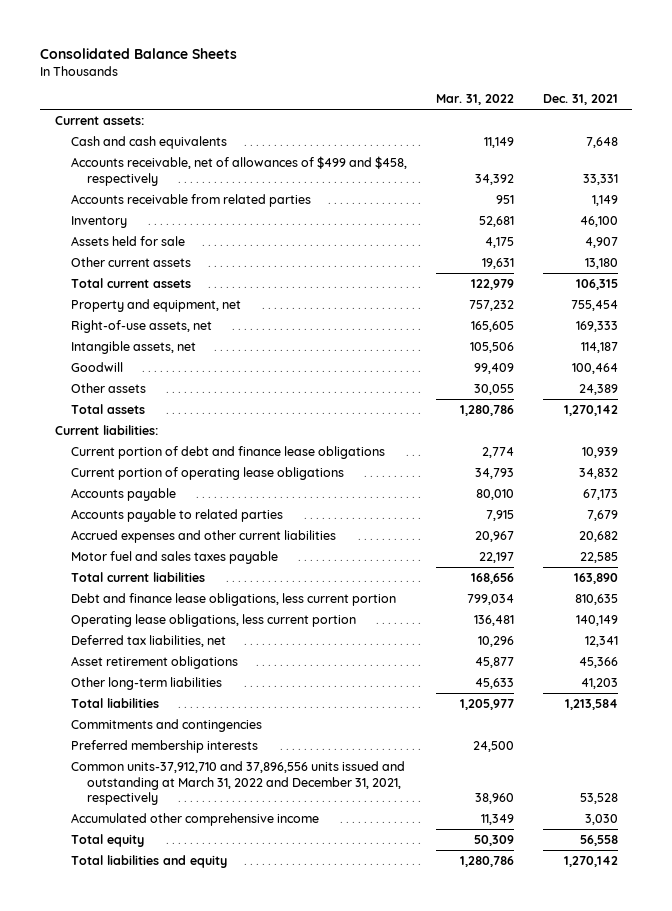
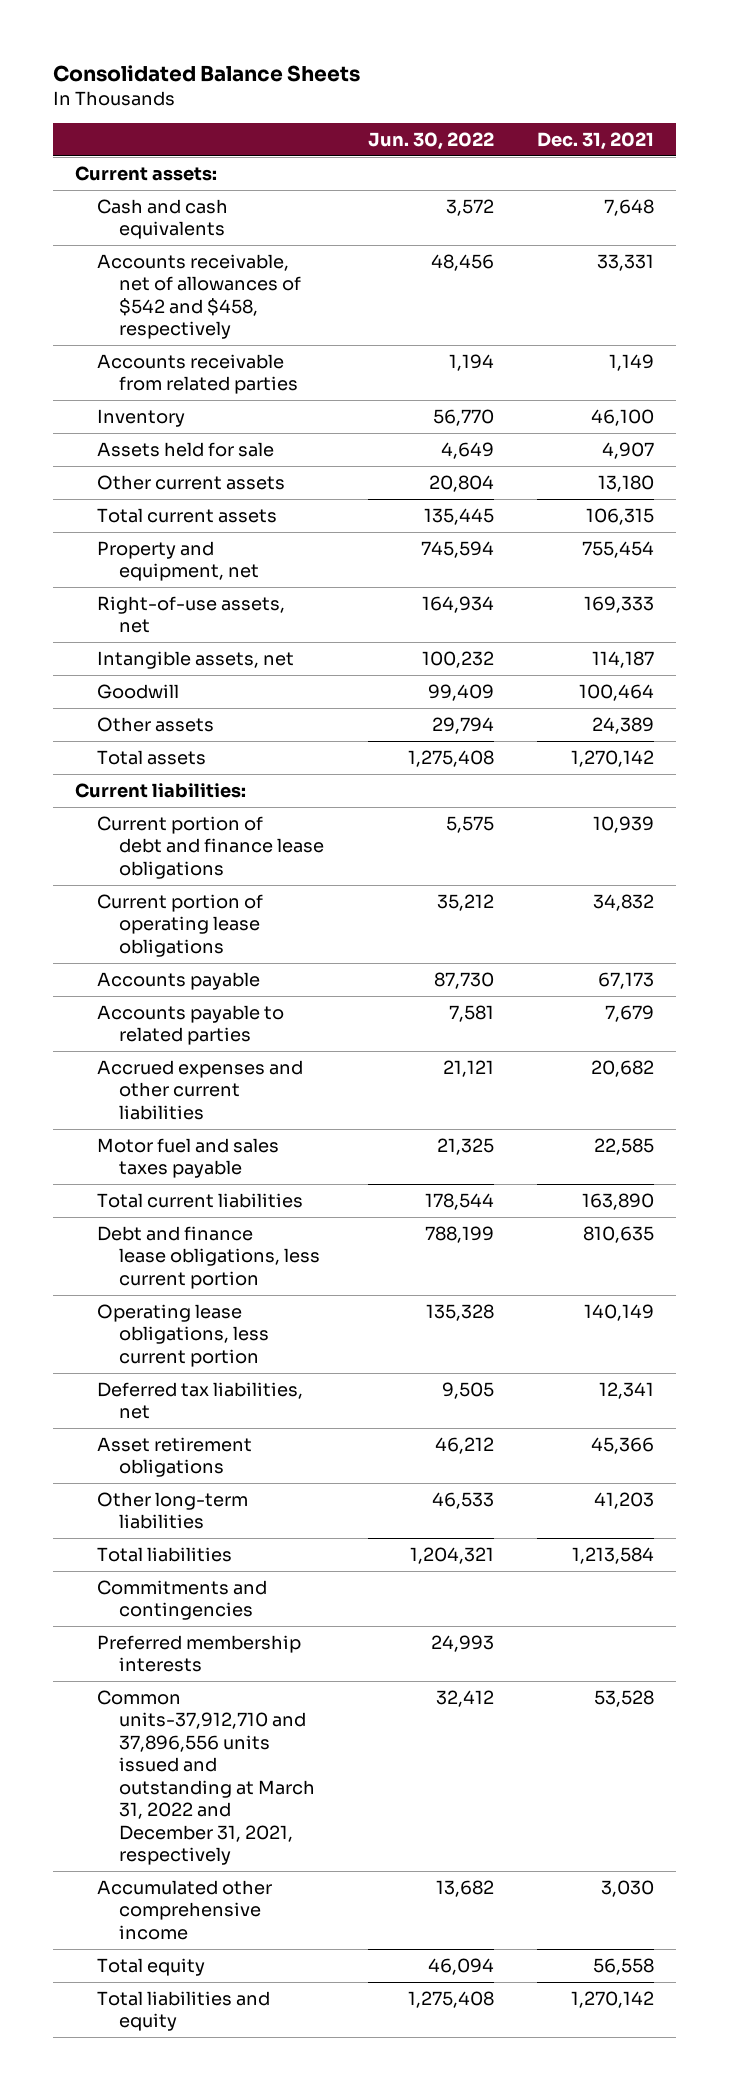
[435,94,514,106] Mar. 31, 2022 -> none
none -> [367,131,494,150] Jun. 30, 2022
[70,156,407,186] Accounts receivable, net of allowances of $499 and $458, respectively -> [96,253,302,340] Accounts receivable, net of allowances of $542 and $458, respectively

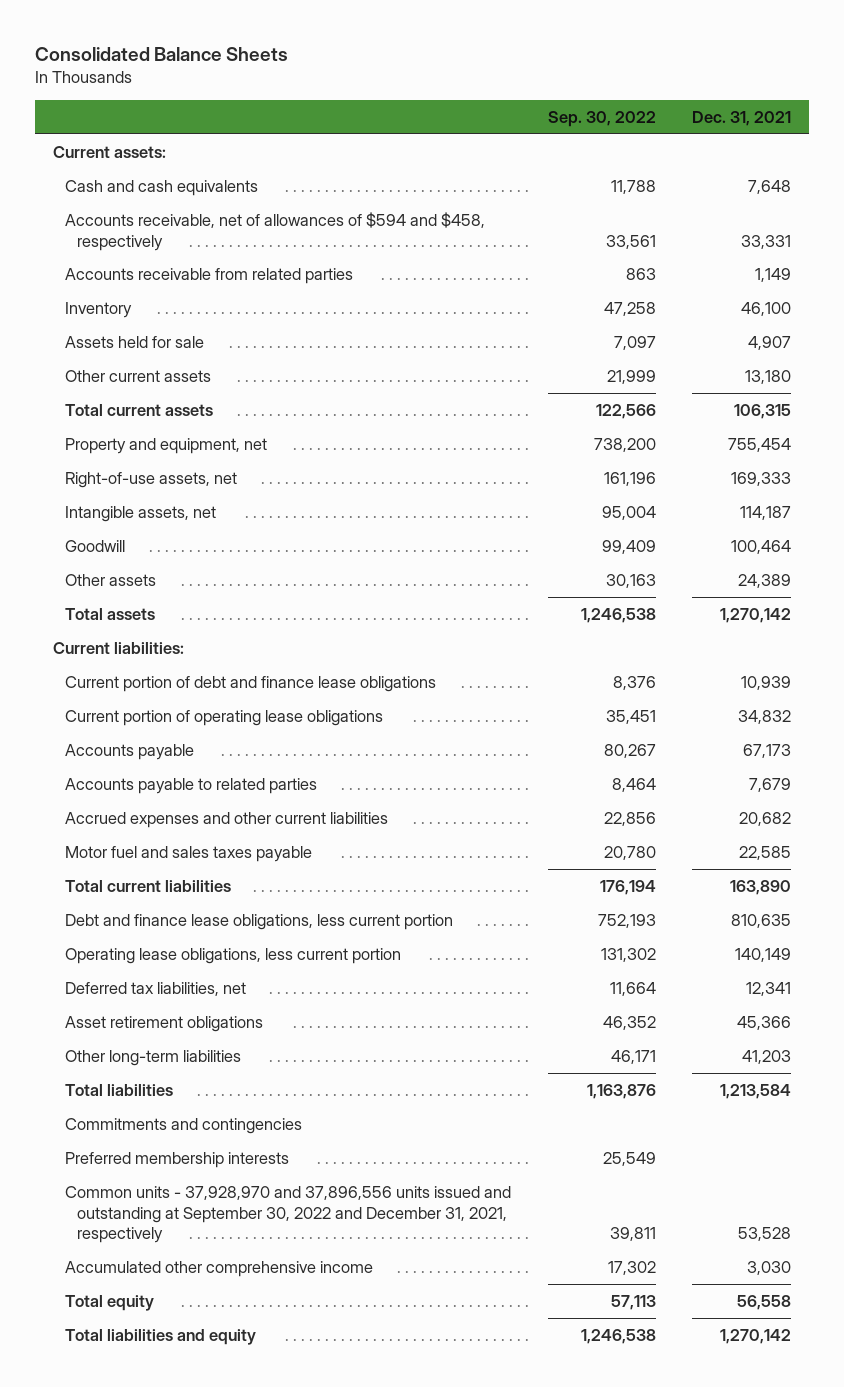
[367,131,494,150] Jun. 30, 2022 -> none
none -> [547,110,656,127] Sep. 30, 2022
[96,253,302,340] Accounts receivable, net of allowances of $542 and $458, respectively -> [65,212,486,251] Accounts receivable, net of allowances of $594 and $458, respectively
[96,1689,316,1866] Common units-37,912,710 and 37,896,556 units issued and outstanding at March 31, 2022 and December 31, 2021, respectively -> [65,1186,512,1244] Common units - 37,928,970 and 37,896,556 units issued and outstanding at September 30, 2022 and December 31, 2021, respectively

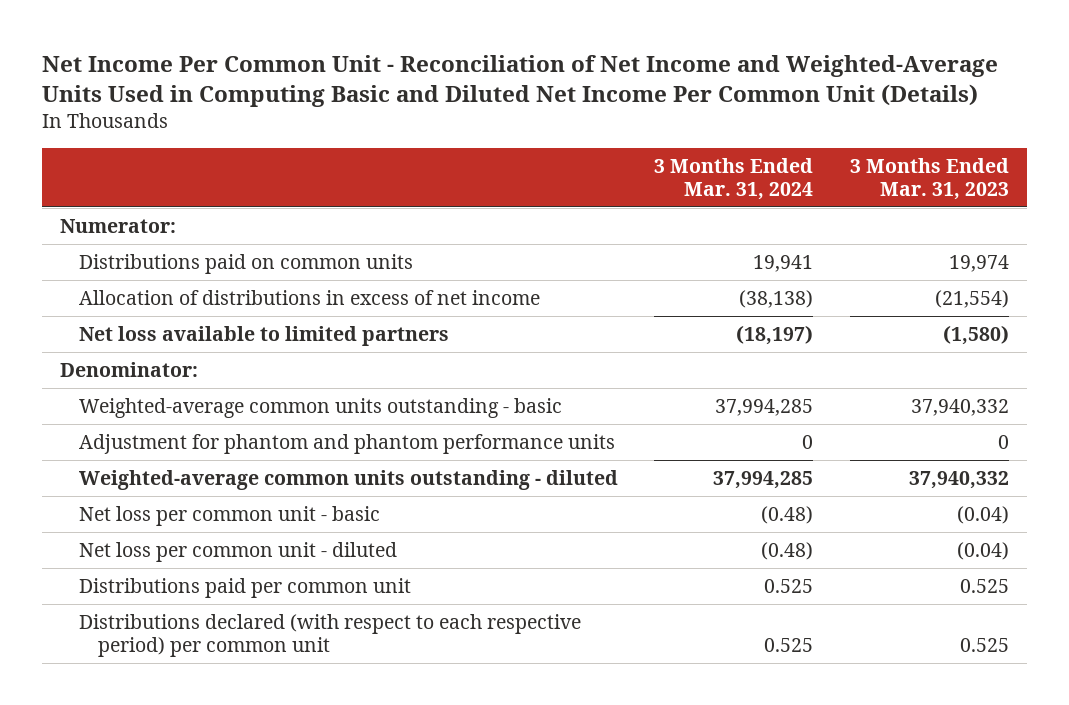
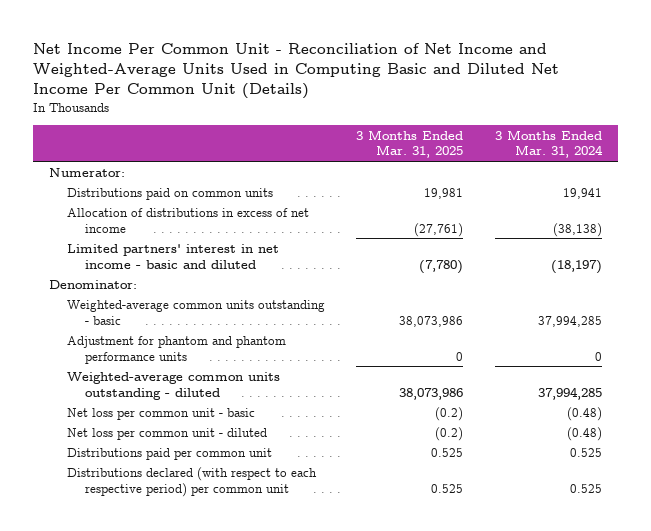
[849,157,1009,201] 3 Months Ended Mar. 31, 2023 -> none
none -> [356,129,464,159] 3 Months Ended Mar. 31, 2025
[79,325,450,346] Net loss available to limited partners -> [66,243,279,269] Limited partners' interest in net income - basic and diluted

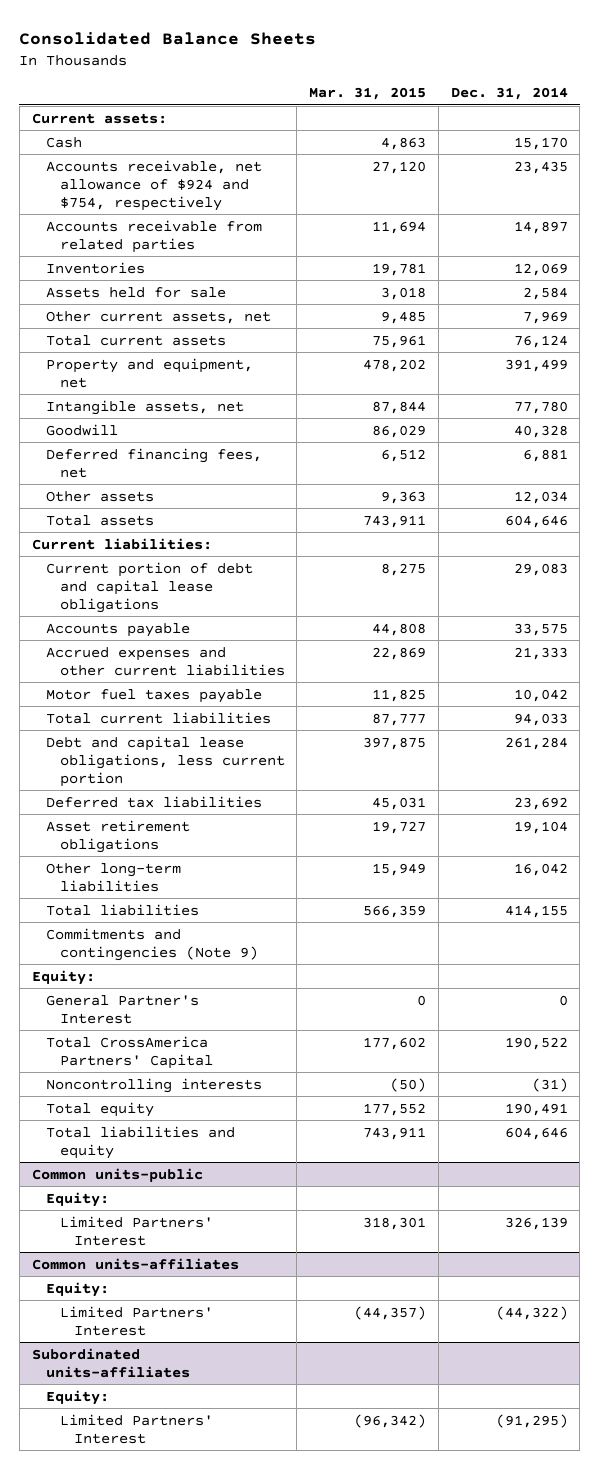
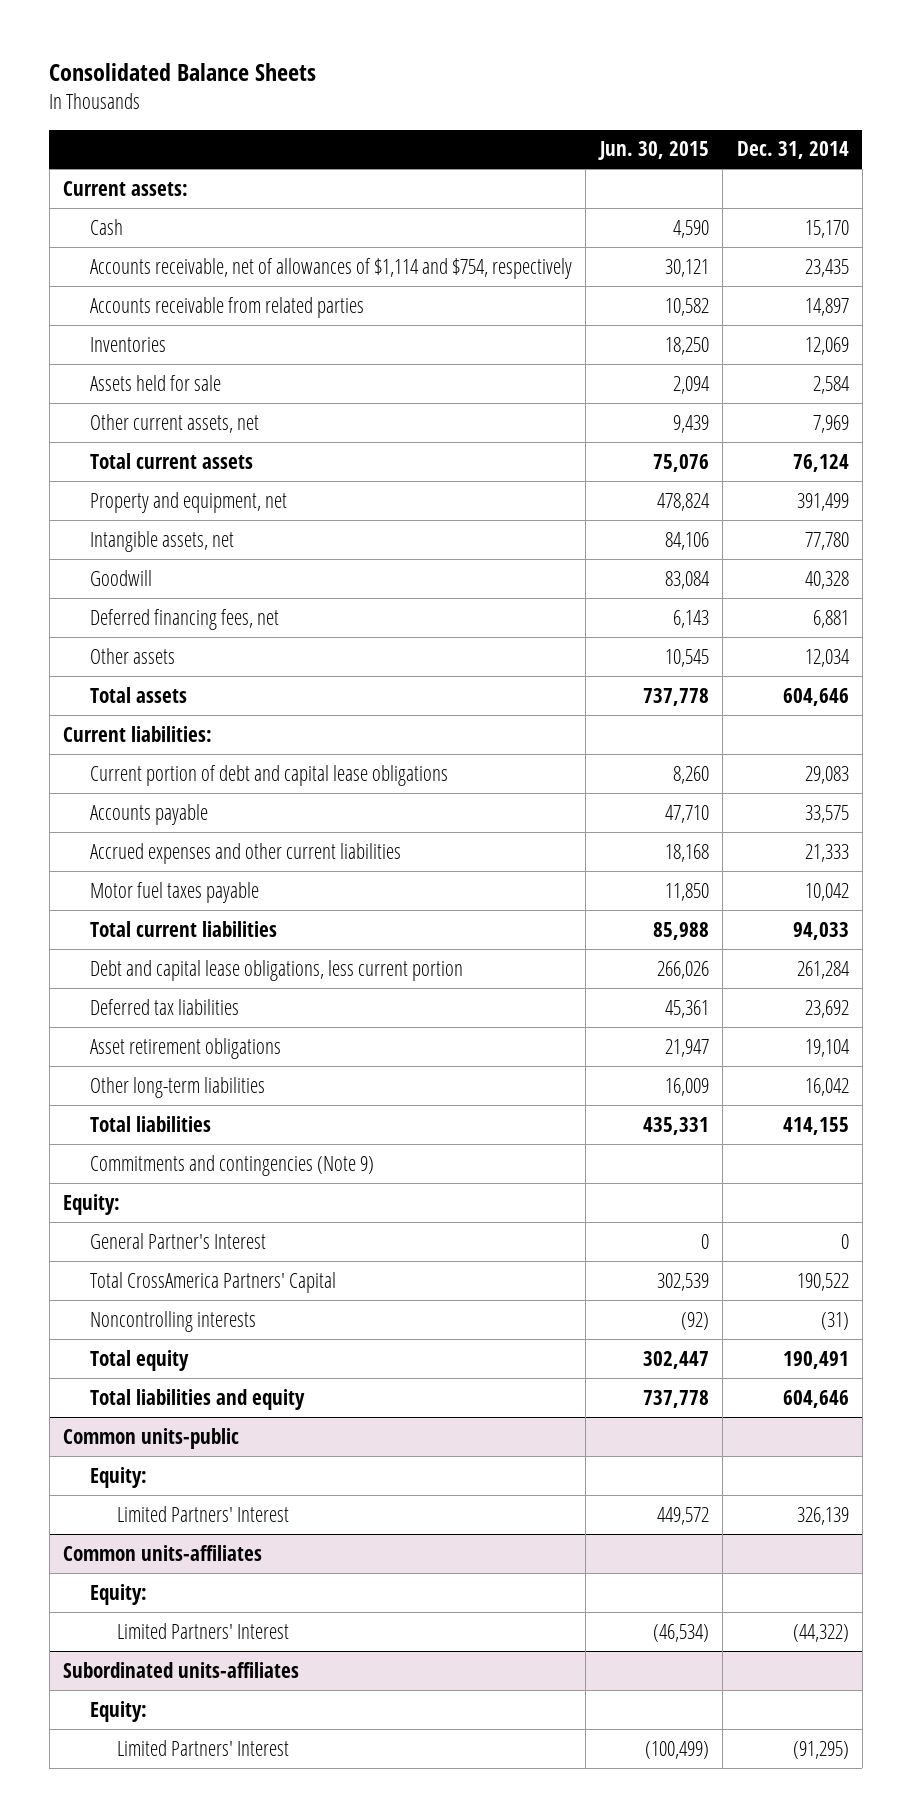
[309,87,427,101] Mar. 31, 2015 -> none
none -> [597,141,709,161] Jun. 30, 2015
[45,159,262,211] Accounts receivable, net allowance of $924 and $754, respectively -> [89,257,572,279] Accounts receivable, net of allowances of $1,114 and $754, respectively

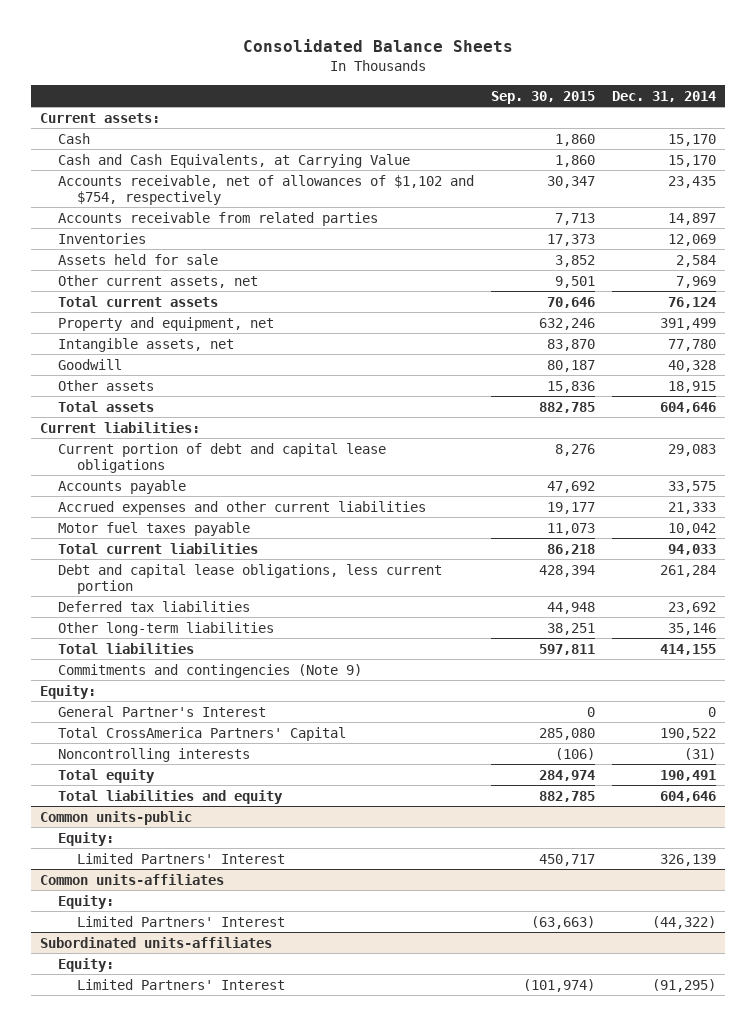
[597,141,709,161] Jun. 30, 2015 -> none
none -> [491,90,596,104] Sep. 30, 2015
none -> [58,153,411,168] Cash and Cash Equivalents, at Carrying Value
[89,257,572,279] Accounts receivable, net of allowances of $1,114 and $754, respectively -> [58,174,475,205] Accounts receivable, net of allowances of $1,102 and $754, respectively
[89,608,279,630] Deferred financing fees, net -> none
[804,648,850,667] 12,034 -> [668,380,717,393] 18,915
[89,1037,281,1059] Asset retirement obligations -> none
[804,1077,849,1096] 16,042 -> [668,622,717,635] 35,146

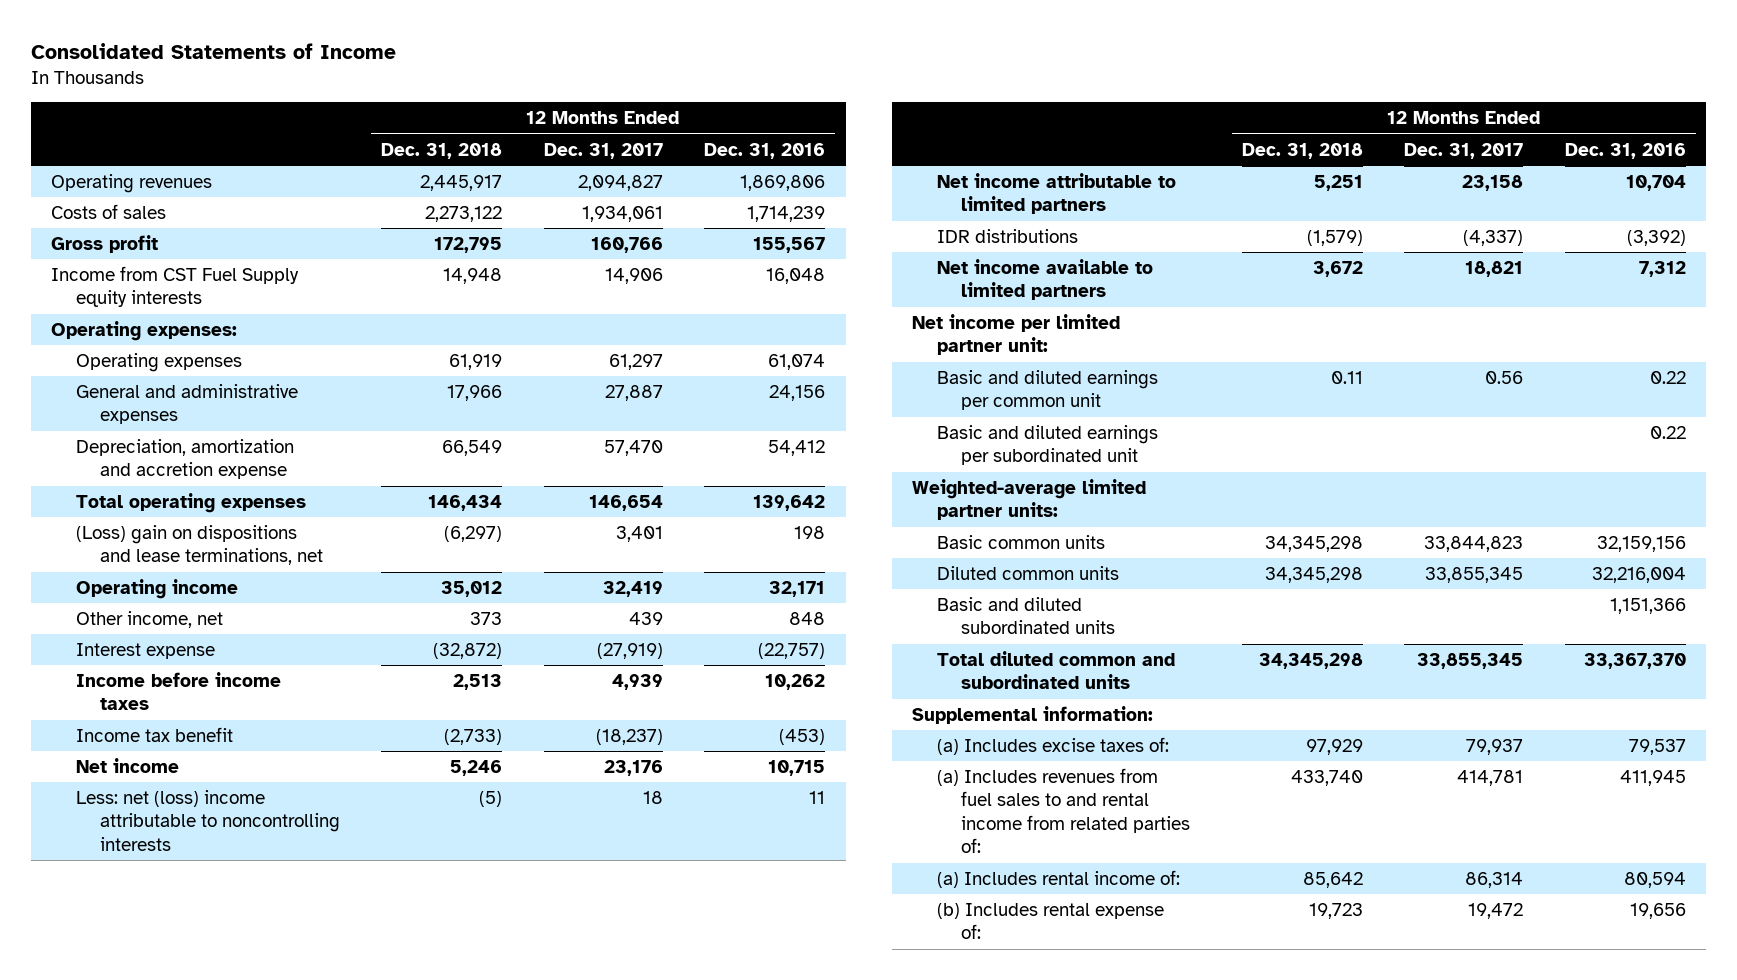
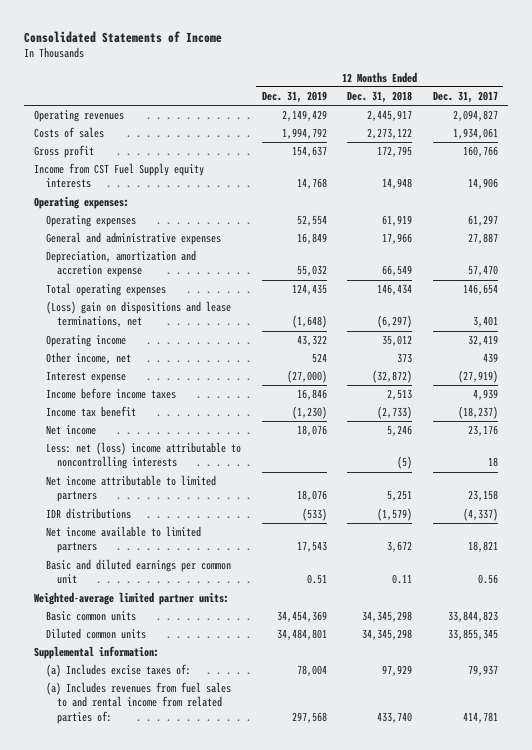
[703,142,825,159] Dec. 31, 2016 -> none
none -> [261,90,327,103] Dec. 31, 2019
[912,314,1121,356] Net income per limited partner unit: -> none
[936,425,1158,466] Basic and diluted earnings per subordinated unit -> none
[936,597,1115,635] Basic and diluted subordinated units -> none
[936,651,1175,690] Total diluted common and subordinated units -> none
[936,870,1180,889] (a) Includes rental income of: -> none
[936,903,1164,940] (b) Includes rental expense of: -> none

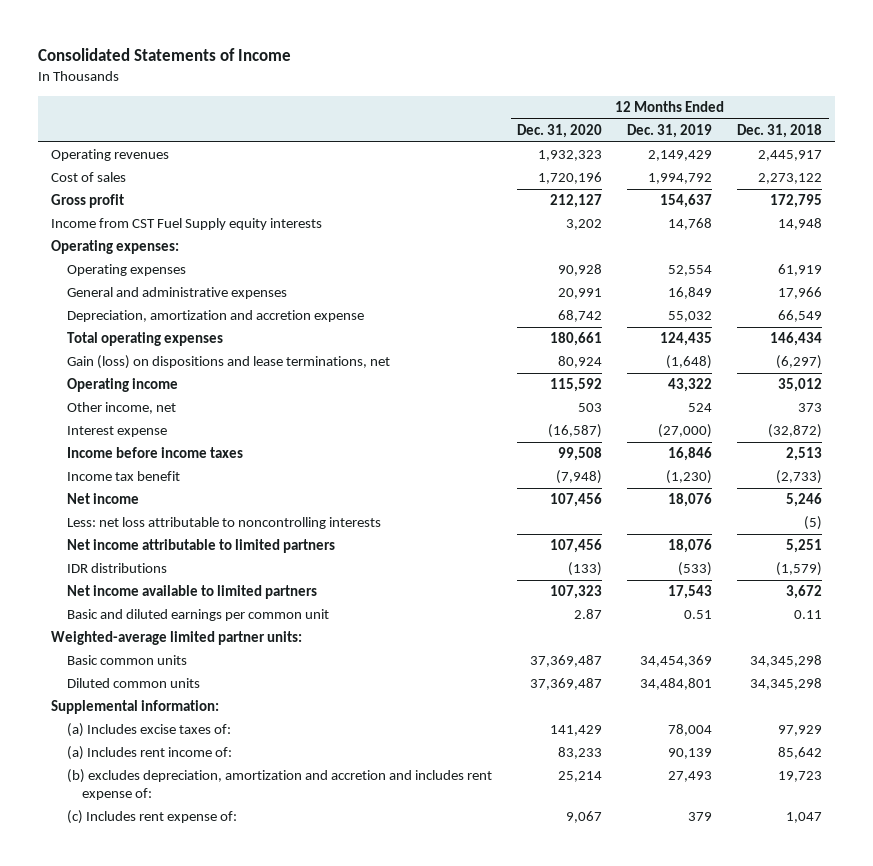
[433,90,499,103] Dec. 31, 2017 -> none
none -> [516,124,602,139] Dec. 31, 2020
[34,127,105,139] Costs of sales -> [50,172,126,183] Cost of sales
[45,301,231,328] (Loss) gain on dispositions and lease terminations, net -> [66,355,390,370] Gain (loss) on dispositions and lease terminations, net
[45,442,241,470] Less: net (loss) income attributable to noncontrolling interests -> [66,517,381,530] Less: net loss attributable to noncontrolling interests
[45,682,231,724] (a) Includes revenues from fuel sales to and rental income from related parties of: -> none
none -> [66,746,232,761] (a) Includes rent income of:
none -> [66,769,492,800] (b) excludes depreciation, amortization and accretion and includes rent expense of:
none -> [66,810,237,825] (c) Includes rent expense of:

